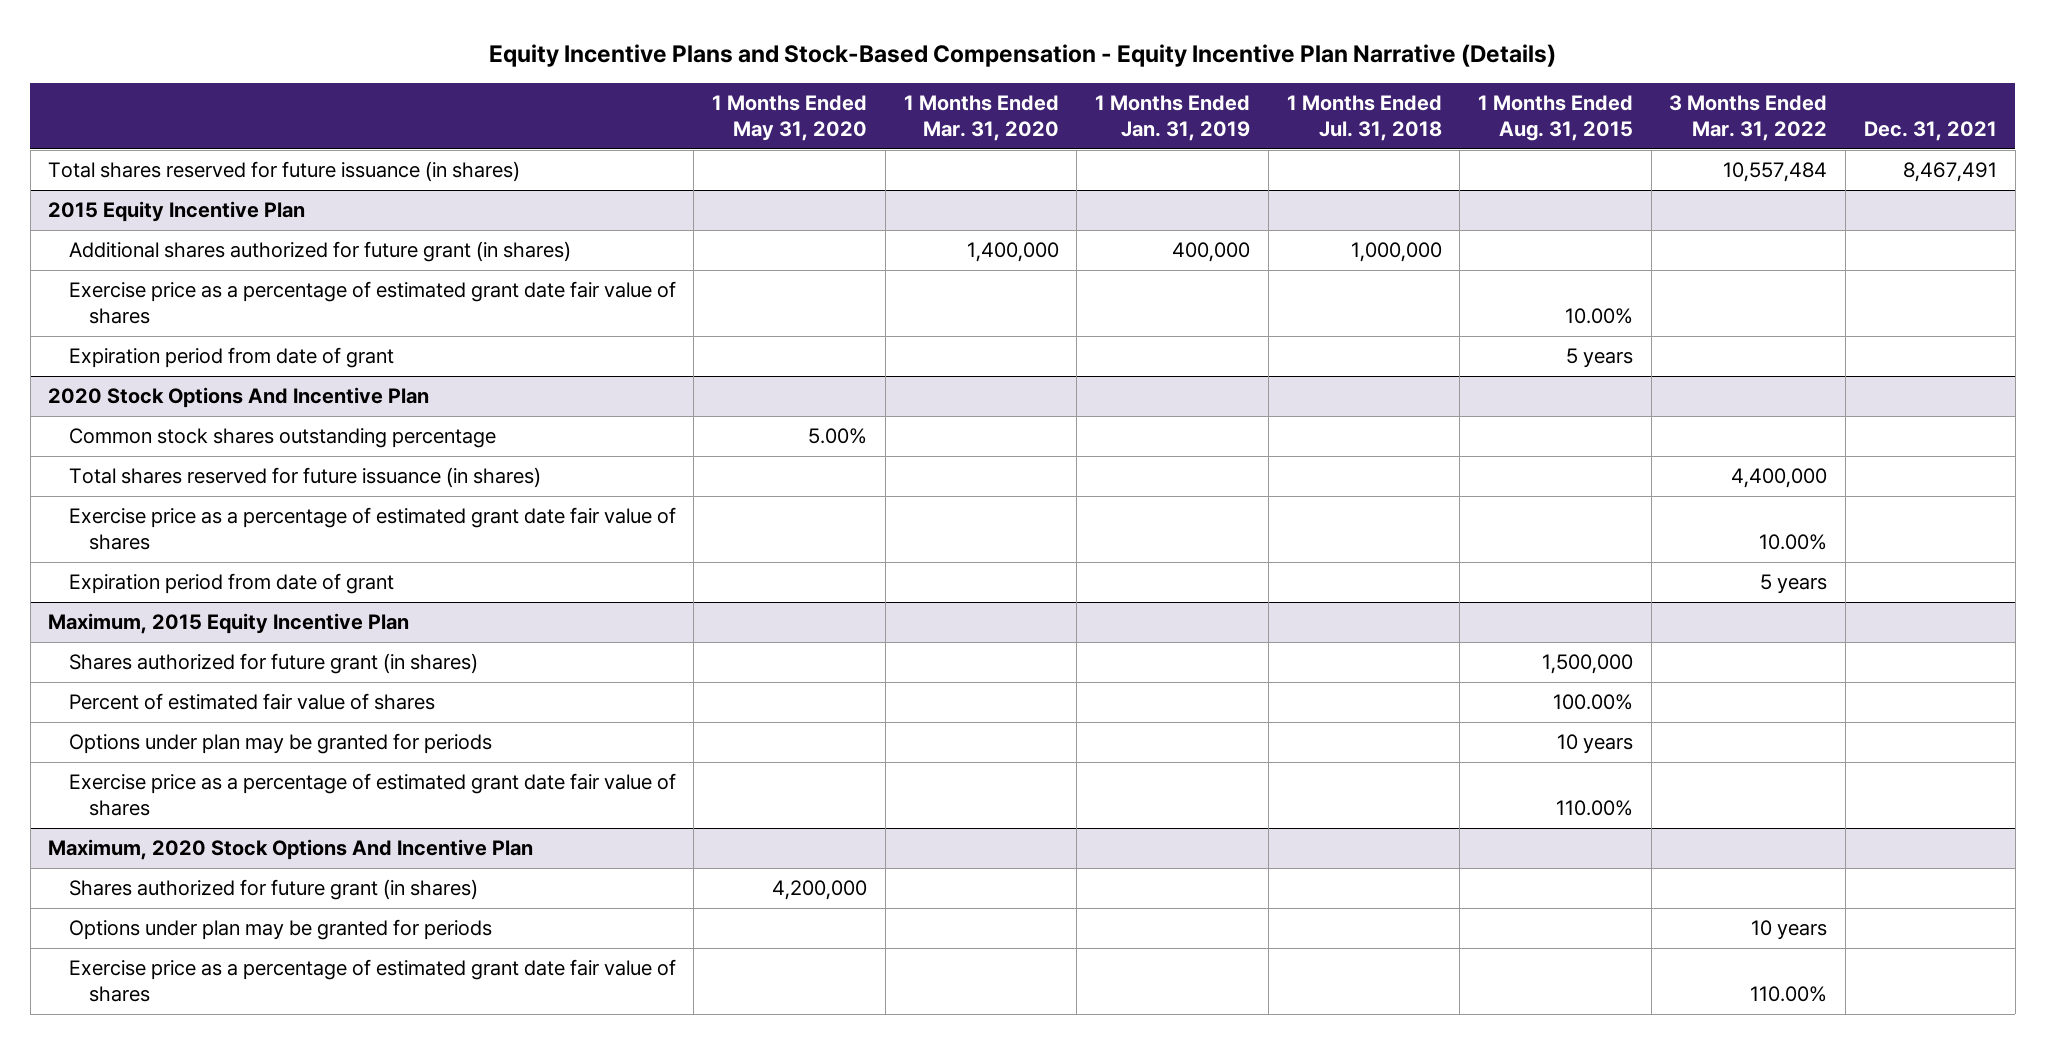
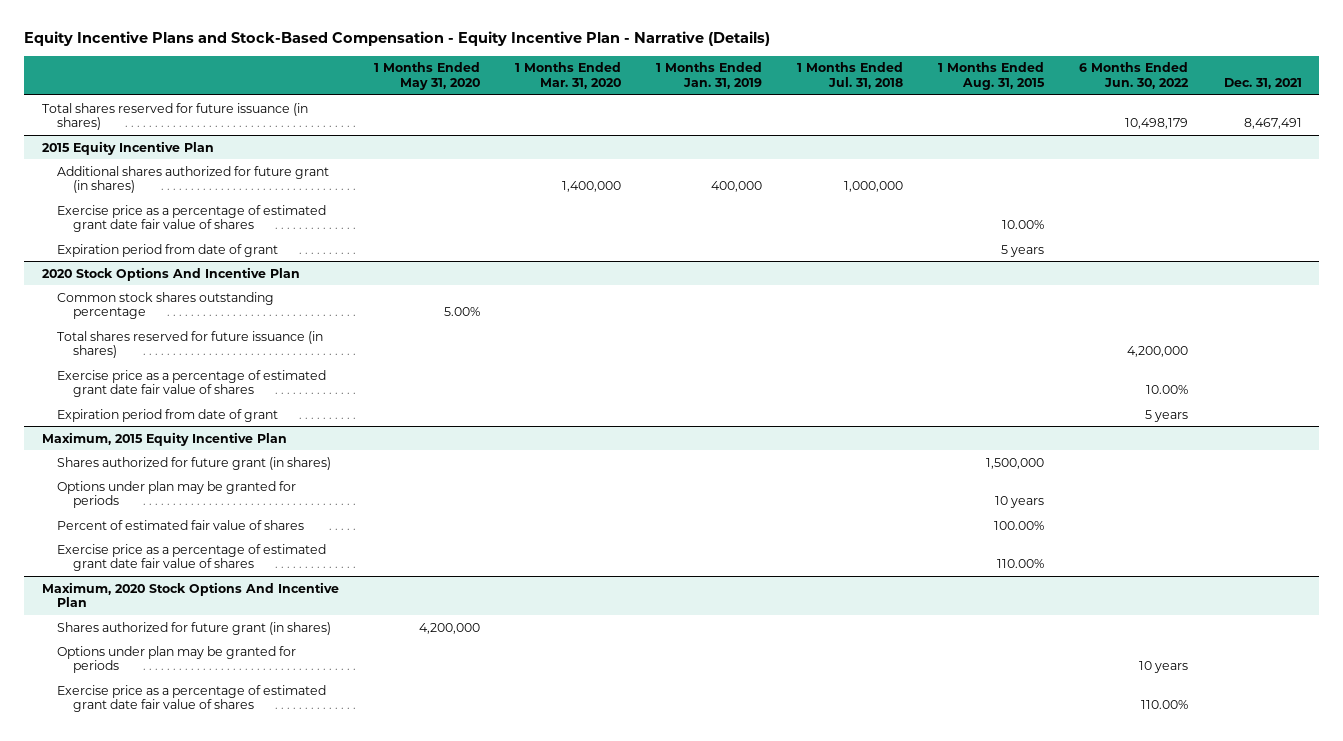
[488,44,1556,68] Equity Incentive Plans and Stock-Based Compensation - Equity Incentive Plan Narrative (Details) -> [24,31,771,47] Equity Incentive Plans and Stock-Based Compensation - Equity Incentive Plan - Narrative (Details)
[1669,94,1828,141] 3 Months Ended Mar. 31, 2022 -> none
none -> [1079,62,1190,89] 6 Months Ended Jun. 30, 2022
[68,693,435,711] Percent of estimated fair value of shares -> [57,519,305,530] Percent of estimated fair value of shares

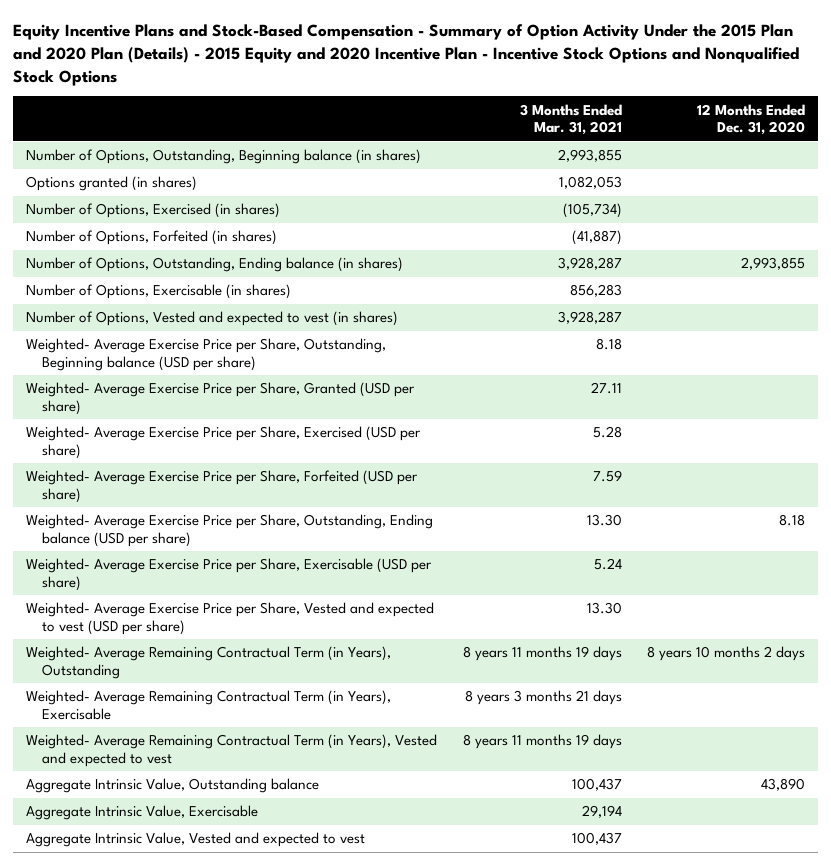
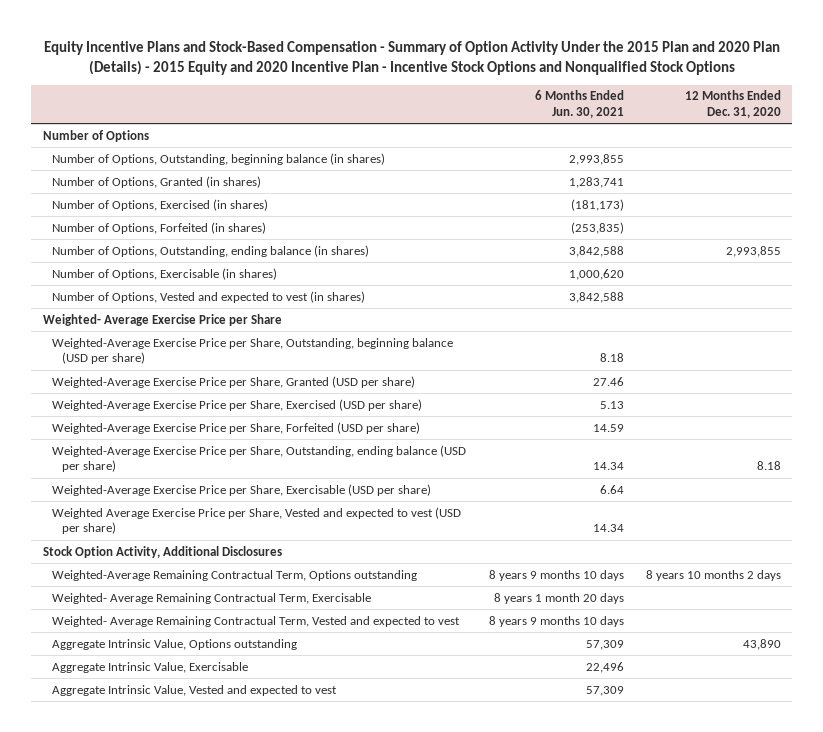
[519,103,622,136] 3 Months Ended Mar. 31, 2021 -> none
none -> [534,90,624,118] 6 Months Ended Jun. 30, 2021
none -> [42,129,149,142] Number of Options
[25,149,421,165] Number of Options, Outstanding, Beginning balance (in shares) -> [52,152,386,165] Number of Options, Outstanding, beginning balance (in shares)
[25,176,197,192] Options granted (in shares) -> [52,175,262,188] Number of Options, Granted (in shares)
[25,257,403,273] Number of Options, Outstanding, Ending balance (in shares) -> [52,244,370,257] Number of Options, Outstanding, ending balance (in shares)
none -> [42,313,282,326] Weighted- Average Exercise Price per Share
[25,338,386,371] Weighted- Average Exercise Price per Share, Outstanding, Beginning balance (USD per share) -> [52,337,454,365] Weighted-Average Exercise Price per Share, Outstanding, beginning balance (USD per share)
[25,382,415,415] Weighted- Average Exercise Price per Share, Granted (USD per share) -> [52,375,416,388] Weighted-Average Exercise Price per Share, Granted (USD per share)
[25,426,421,459] Weighted- Average Exercise Price per Share, Exercised (USD per share) -> [52,398,423,411] Weighted-Average Exercise Price per Share, Exercised (USD per share)
[25,470,418,503] Weighted- Average Exercise Price per Share, Forfeited (USD per share) -> [52,421,421,434] Weighted-Average Exercise Price per Share, Forfeited (USD per share)
[25,514,433,547] Weighted- Average Exercise Price per Share, Outstanding, Ending balance (USD per share) -> [52,444,467,473] Weighted-Average Exercise Price per Share, Outstanding, ending balance (USD per share)
[25,558,432,591] Weighted- Average Exercise Price per Share, Exercisable (USD per share) -> [52,483,432,496] Weighted-Average Exercise Price per Share, Exercisable (USD per share)
[25,602,434,635] Weighted- Average Exercise Price per Share, Vested and expected to vest (USD per share) -> [52,506,462,535] Weighted Average Exercise Price per Share, Vested and expected to vest (USD per share)
none -> [42,545,282,558] Stock Option Activity, Additional Disclosures
[25,646,391,679] Weighted- Average Remaining Contractual Term (in Years), Outstanding -> [52,569,418,581] Weighted-Average Remaining Contractual Term, Options outstanding
[25,690,391,720] Weighted- Average Remaining Contractual Term (in Years), Exercisable -> [52,592,372,604] Weighted- Average Remaining Contractual Term, Exercisable
[25,734,437,767] Weighted- Average Remaining Contractual Term (in Years), Vested and expected to vest -> [52,615,461,627] Weighted- Average Remaining Contractual Term, Vested and expected to vest
[25,778,319,794] Aggregate Intrinsic Value, Outstanding balance -> [52,638,298,650] Aggregate Intrinsic Value, Options outstanding

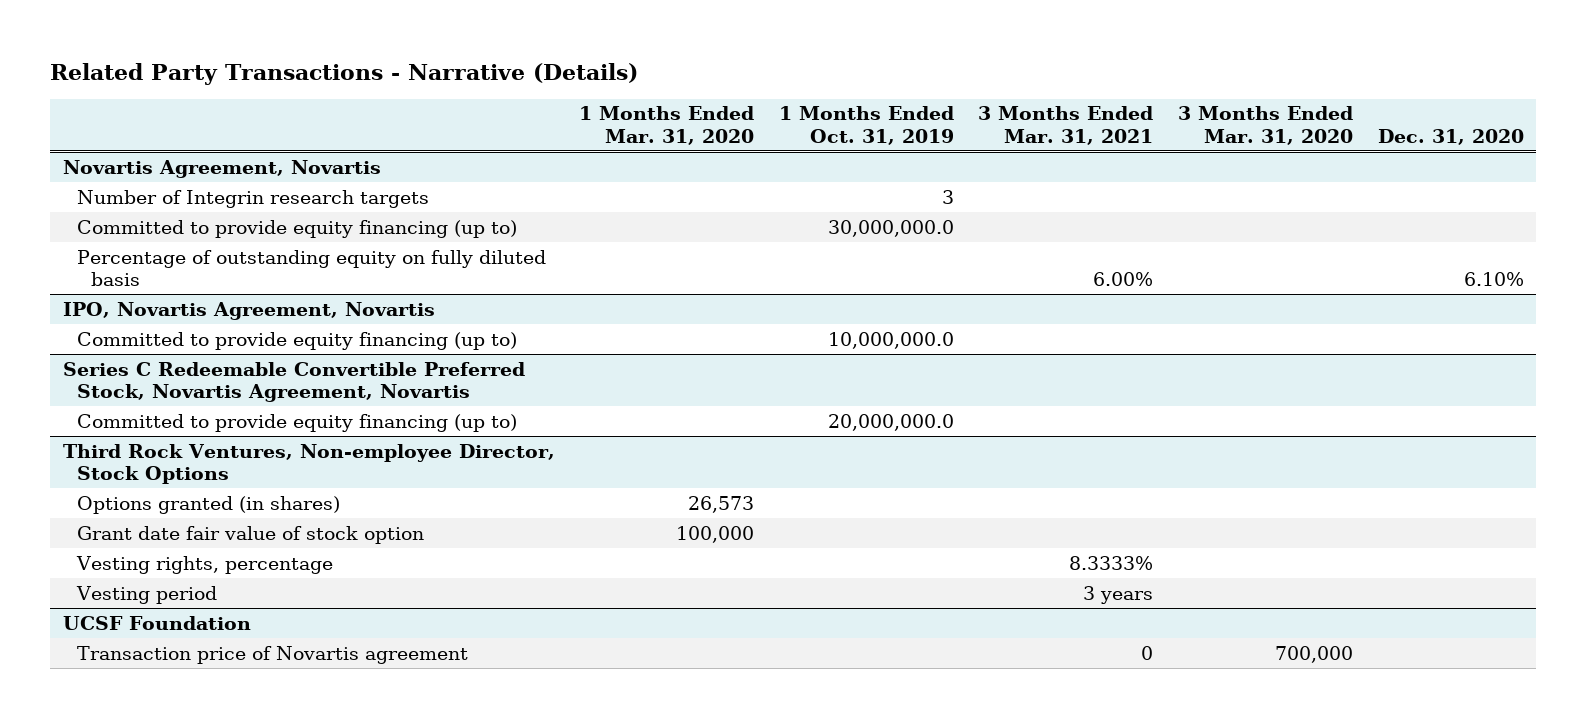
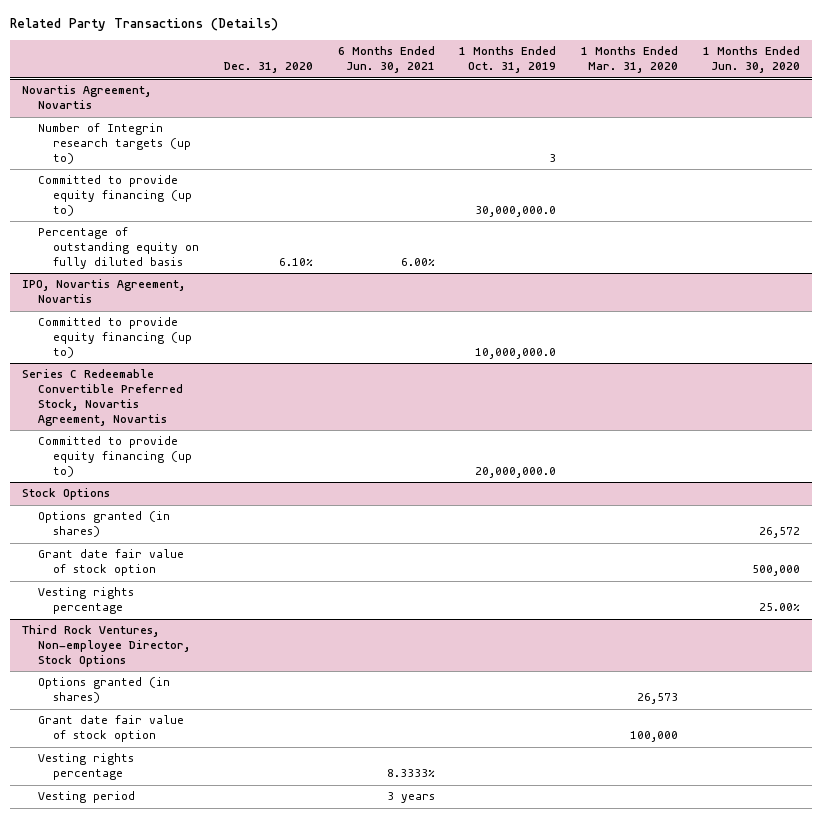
[50,62,639,85] Related Party Transactions - Narrative (Details) -> [9,18,278,32] Related Party Transactions (Details)
[978,106,1154,145] 3 Months Ended Mar. 31, 2021 -> none
[1177,106,1353,145] 3 Months Ended Mar. 31, 2020 -> none
none -> [337,46,435,74] 6 Months Ended Jun. 30, 2021
none -> [702,46,800,74] 1 Months Ended Jun. 30, 2020
[76,189,429,208] Number of Integrin research targets -> [37,123,192,165] Number of Integrin research targets (up to)
none -> [22,488,111,501] Stock Options
none -> [37,511,170,538] Options granted (in shares)
none -> [37,549,184,577] Grant date fair value of stock option
none -> [37,587,134,615] Vesting rights percentage
[75,555,333,574] Vesting rights, percentage -> [37,753,134,781] Vesting rights percentage
[62,615,251,630] UCSF Foundation -> none
[76,645,468,664] Transaction price of Novartis agreement -> none

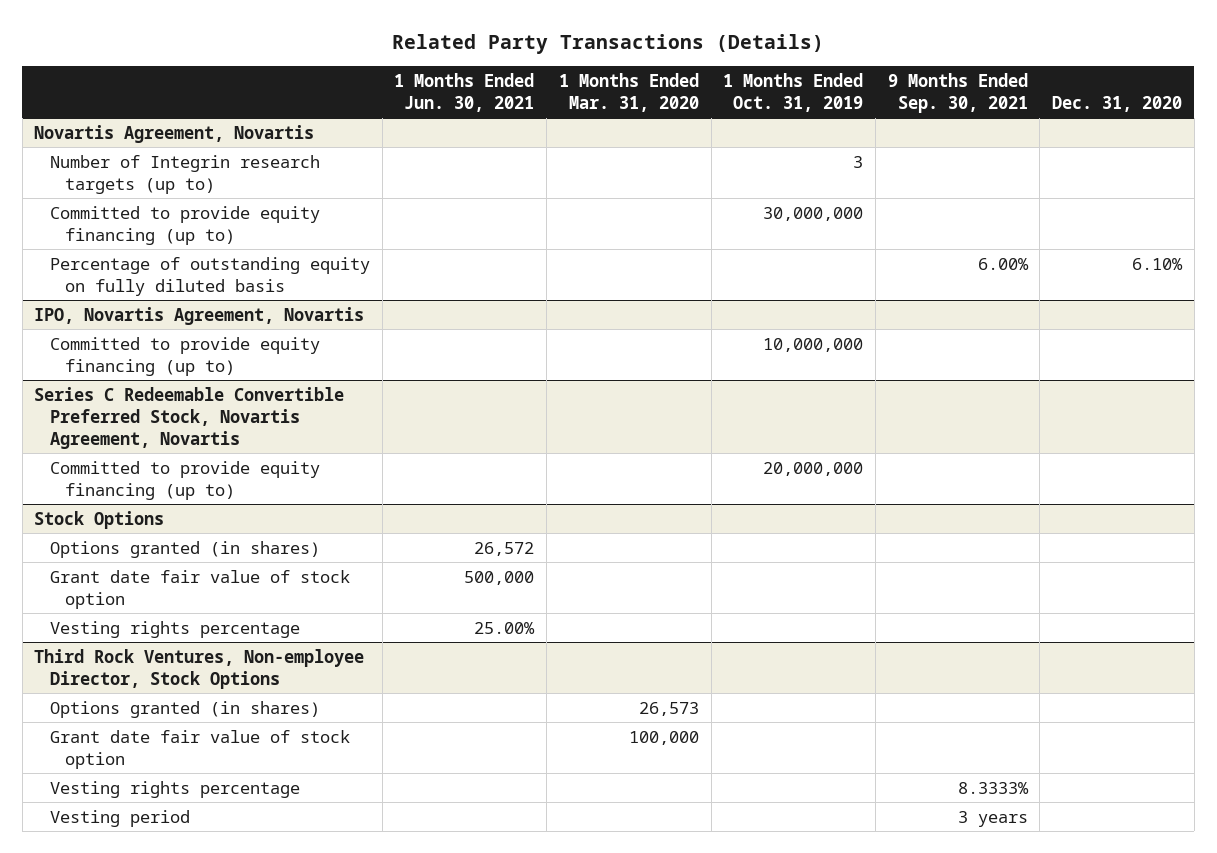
[337,46,435,74] 6 Months Ended Jun. 30, 2021 -> none
[702,46,800,74] 1 Months Ended Jun. 30, 2020 -> none
none -> [394,72,535,112] 1 Months Ended Jun. 30, 2021
none -> [887,72,1028,113] 9 Months Ended Sep. 30, 2021
[475,206,557,218] 30,000,000.0 -> [763,206,864,221] 30,000,000
[475,348,557,360] 10,000,000.0 -> [763,337,864,352] 10,000,000
[475,467,557,479] 20,000,000.0 -> [763,461,864,476] 20,000,000

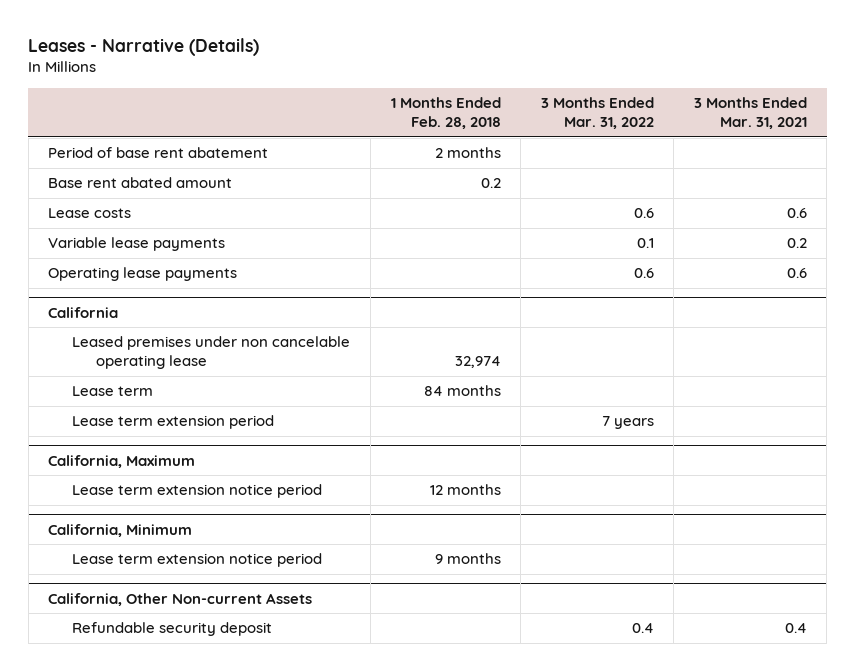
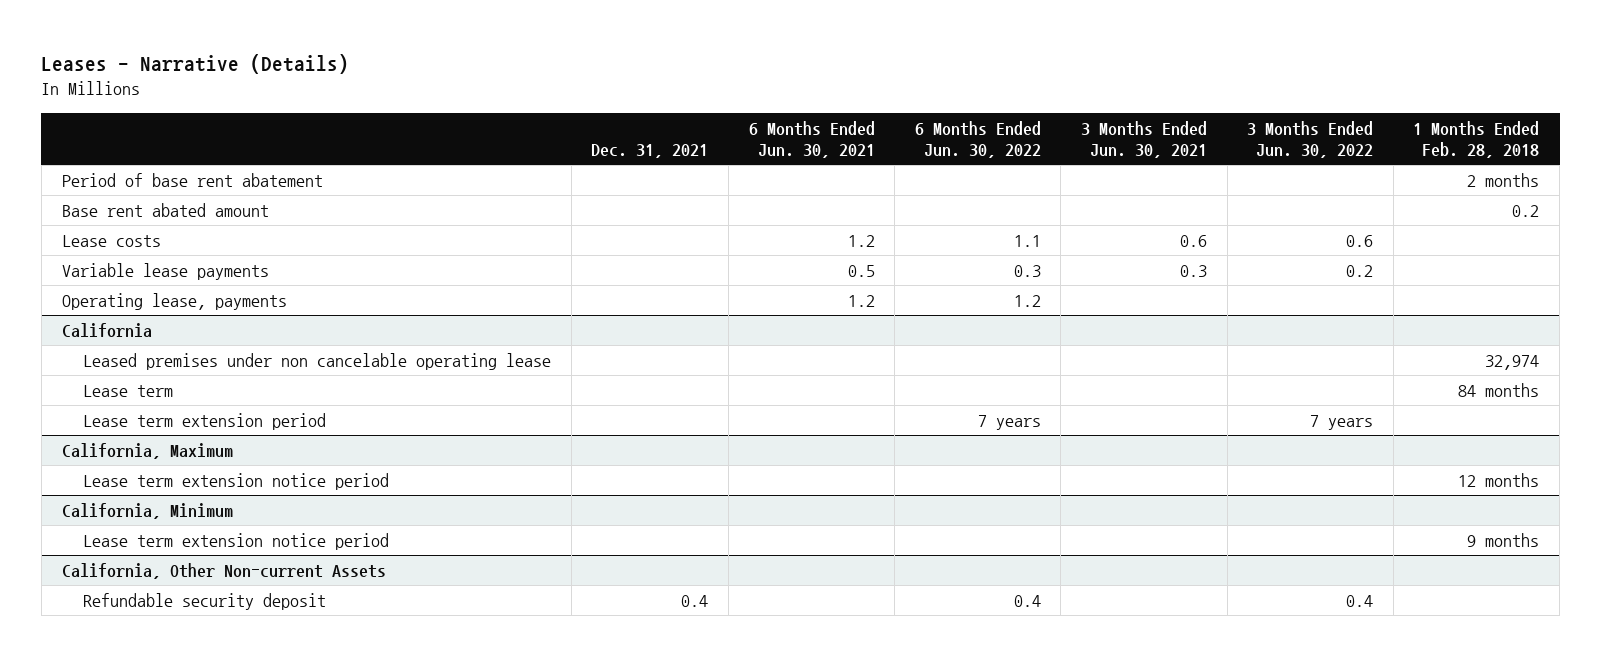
[540,96,654,129] 3 Months Ended Mar. 31, 2022 -> none
[693,96,807,129] 3 Months Ended Mar. 31, 2021 -> none
none -> [591,144,709,159] Dec. 31, 2021
none -> [748,120,875,159] 6 Months Ended Jun. 30, 2021
none -> [914,120,1041,159] 6 Months Ended Jun. 30, 2022
none -> [1081,120,1208,159] 3 Months Ended Jun. 30, 2021
none -> [1247,120,1374,159] 3 Months Ended Jun. 30, 2022
[48,267,238,282] Operating lease payments -> [61,292,287,310] Operating lease, payments

